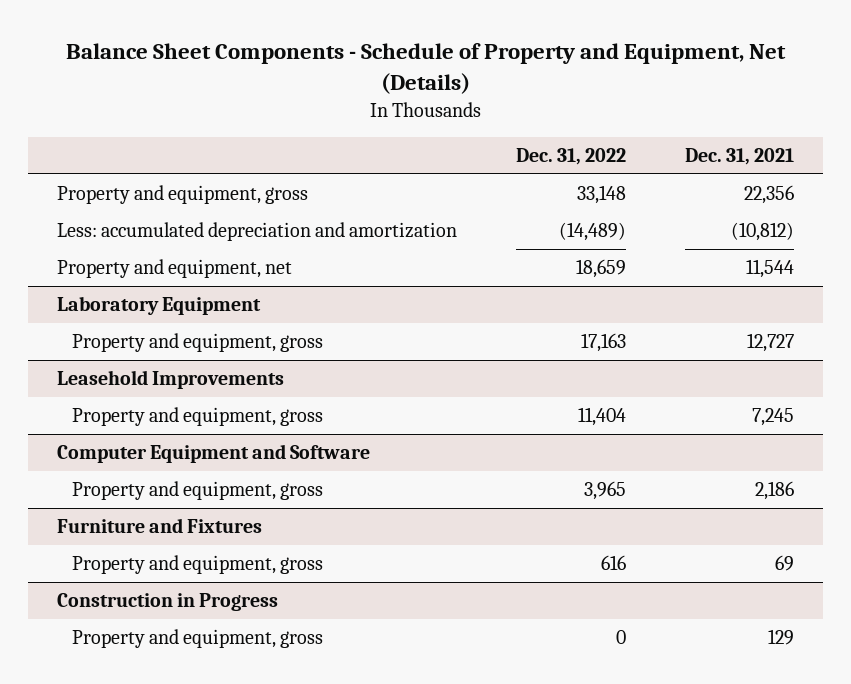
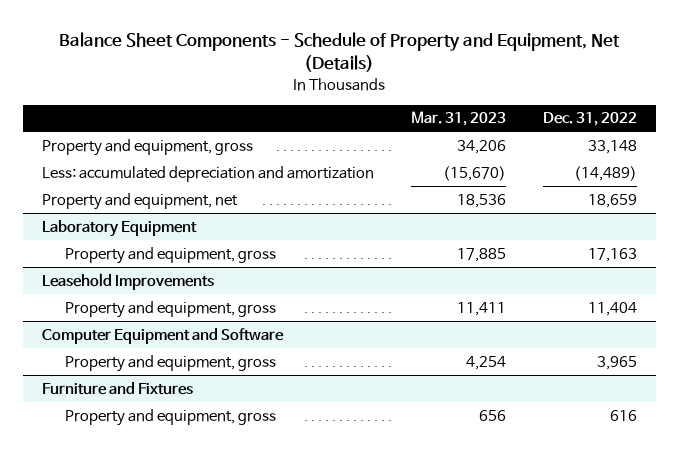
[684,148,794,166] Dec. 31, 2021 -> none
none -> [410,111,506,127] Mar. 31, 2023
[57,593,279,612] Construction in Progress -> none
[72,629,324,649] Property and equipment, gross -> none

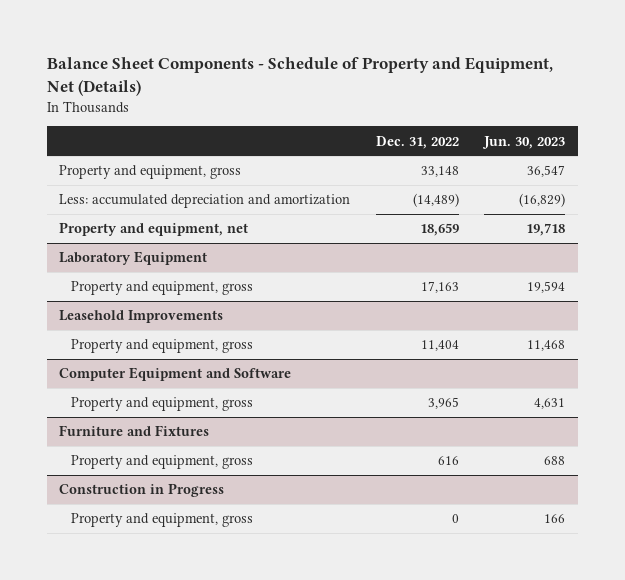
[410,111,506,127] Mar. 31, 2023 -> none
none -> [482,135,566,149] Jun. 30, 2023
none -> [59,483,225,498] Construction in Progress
none -> [70,513,253,528] Property and equipment, gross

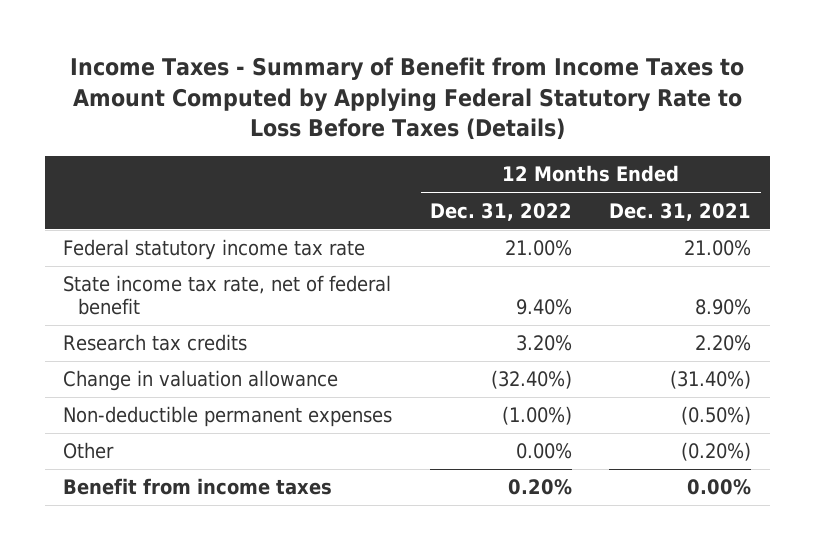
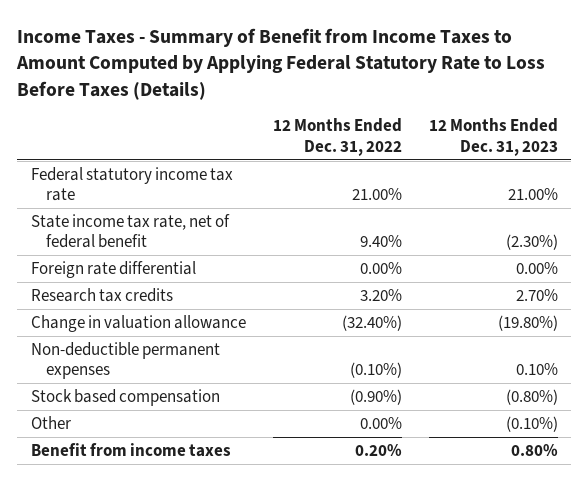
[609,202,752,221] Dec. 31, 2021 -> none
none -> [428,118,558,156] 12 Months Ended Dec. 31, 2023
none -> [30,261,196,279] Foreign rate differential
[501,406,572,426] (1.00%) -> [349,362,402,379] (0.10%)
none -> [30,389,220,407] Stock based compensation

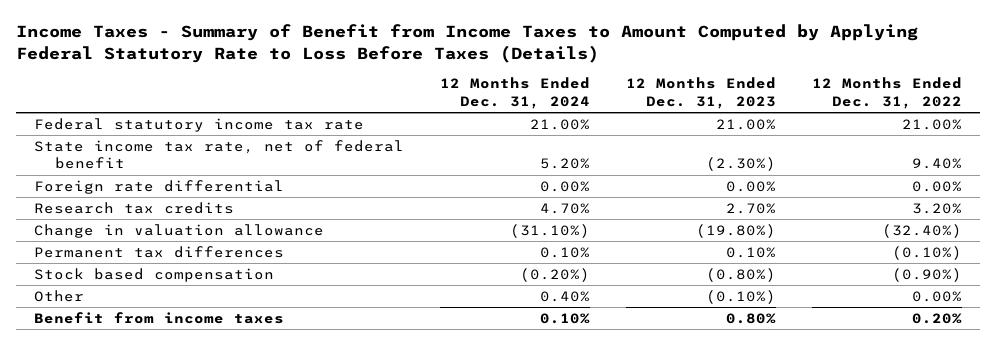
none -> [440,77,591,109] 12 Months Ended Dec. 31, 2024
[30,342,220,380] Non-deductible permanent expenses -> none
none -> [34,245,285,258] Permanent tax differences

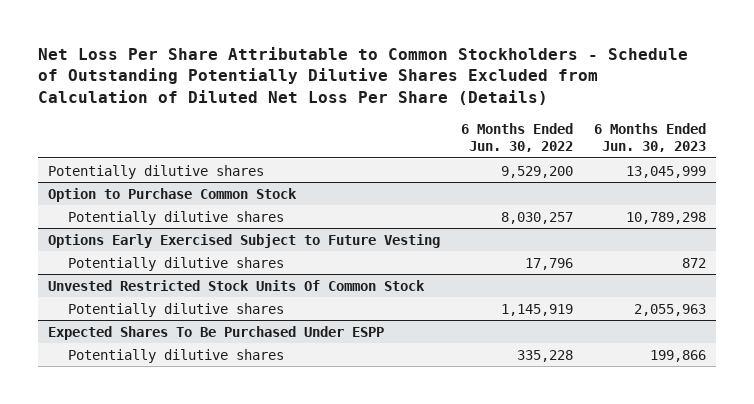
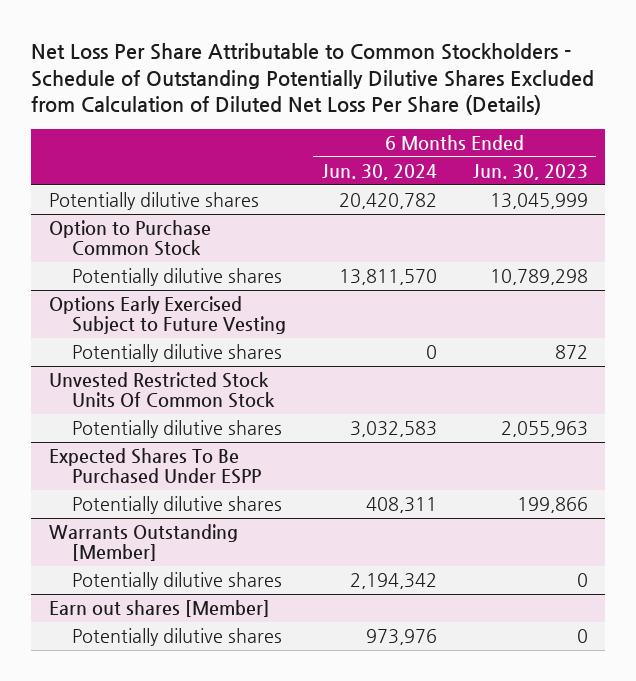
[460,122,573,153] 6 Months Ended Jun. 30, 2022 -> none
none -> [321,163,437,180] Jun. 30, 2024
none -> [48,524,238,562] Warrants Outstanding [Member]
none -> [72,572,283,591] Potentially dilutive shares
none -> [48,600,270,618] Earn out shares [Member]
none -> [72,628,283,647] Potentially dilutive shares

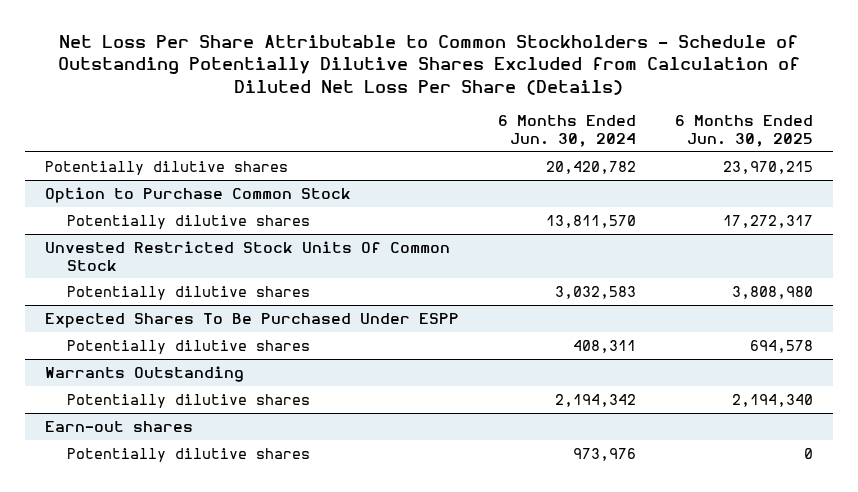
[472,163,588,180] Jun. 30, 2023 -> none
none -> [675,115,814,147] 6 Months Ended Jun. 30, 2025
[48,296,287,335] Options Early Exercised Subject to Future Vesting -> none
[72,344,283,363] Potentially dilutive shares -> none
[48,524,238,562] Warrants Outstanding [Member] -> [44,365,244,382] Warrants Outstanding
[48,600,270,618] Earn out shares [Member] -> [44,420,193,432] Earn-out shares

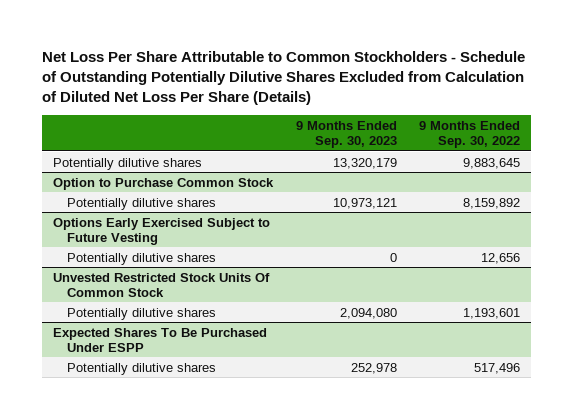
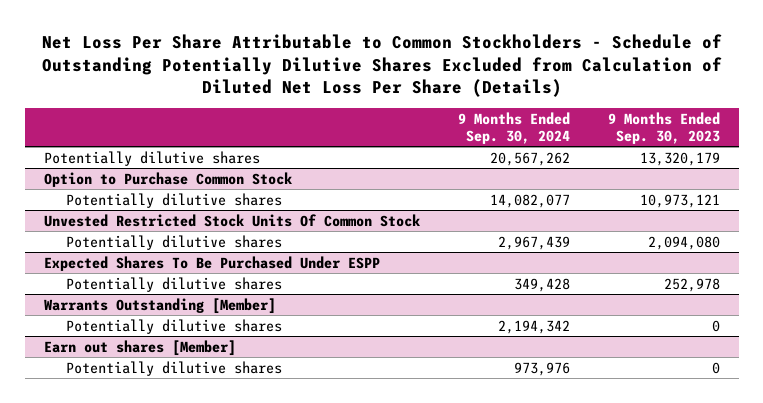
[419,121,521,148] 9 Months Ended Sep. 30, 2022 -> none
none -> [457,111,570,144] 9 Months Ended Sep. 30, 2024
[53,217,271,245] Options Early Exercised Subject to Future Vesting -> none
[67,252,217,265] Potentially dilutive shares -> none
none -> [43,297,276,314] Warrants Outstanding [Member]
none -> [65,318,282,334] Potentially dilutive shares
none -> [43,339,236,356] Earn out shares [Member]
none -> [65,360,282,376] Potentially dilutive shares

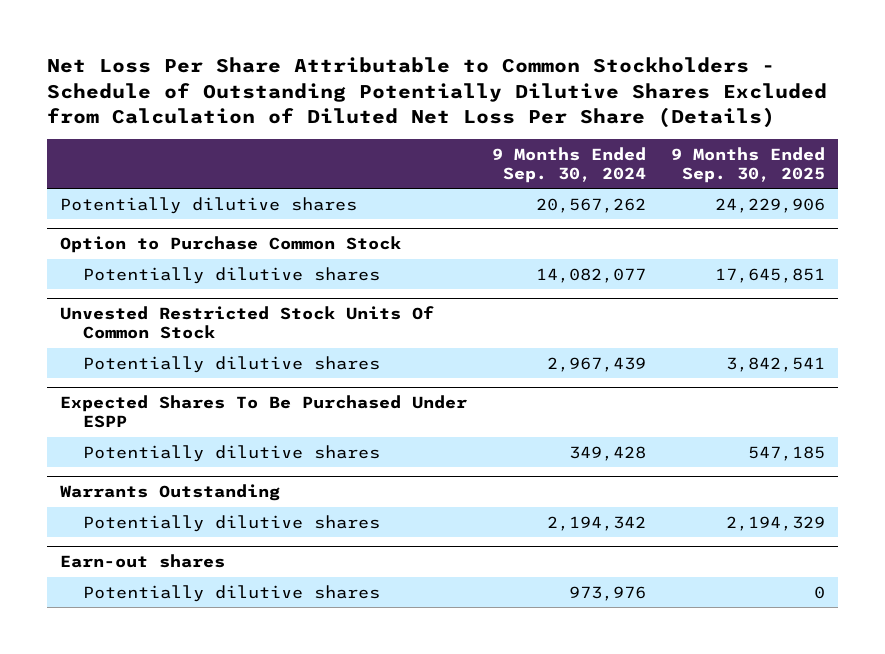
[607,111,720,144] 9 Months Ended Sep. 30, 2023 -> none
none -> [671,146,826,183] 9 Months Ended Sep. 30, 2025
[43,297,276,314] Warrants Outstanding [Member] -> [59,484,280,502] Warrants Outstanding
[43,339,236,356] Earn out shares [Member] -> [59,554,225,569] Earn-out shares

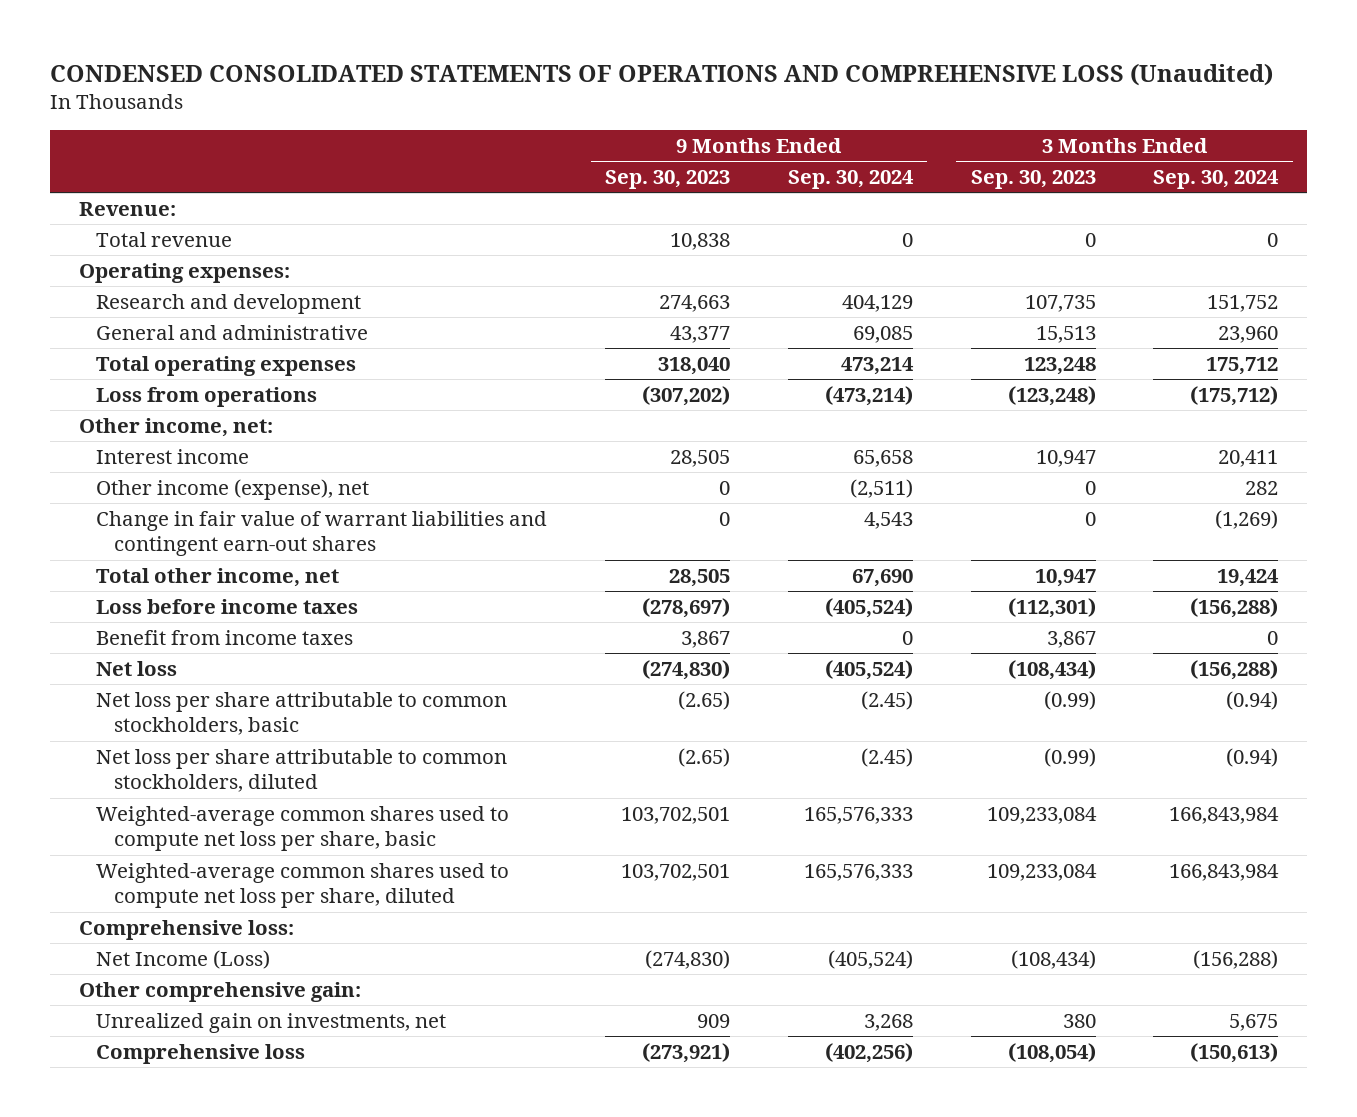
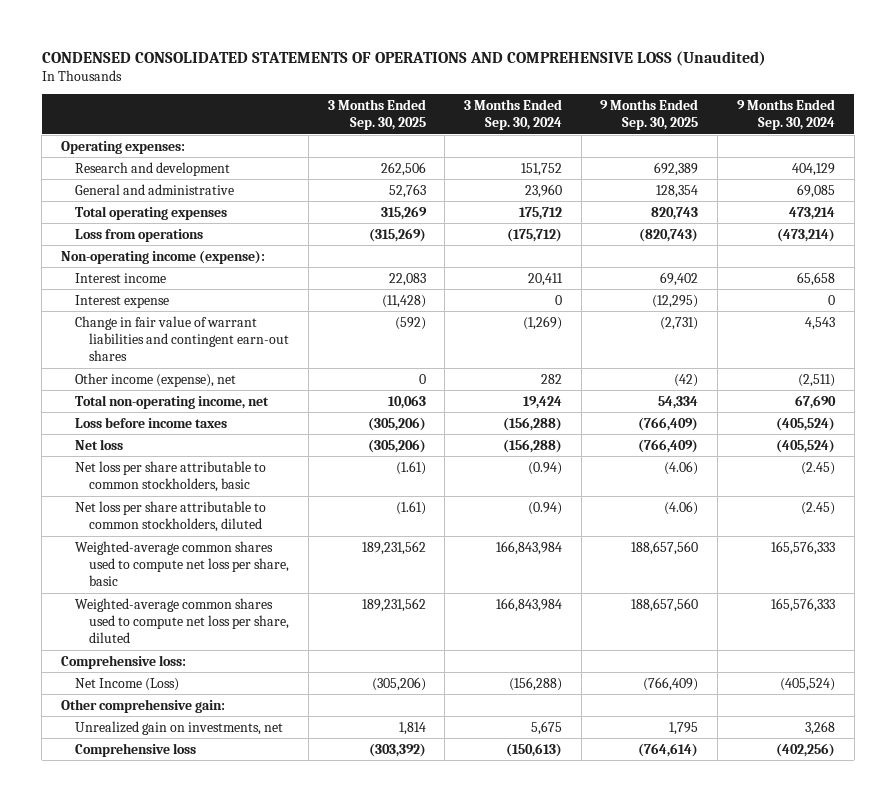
[605,170,731,190] Sep. 30, 2023 -> none
[970,170,1096,190] Sep. 30, 2023 -> none
none -> [327,99,426,131] 3 Months Ended Sep. 30, 2025
none -> [600,99,699,131] 9 Months Ended Sep. 30, 2025
[78,202,176,217] Revenue: -> none
[96,232,233,248] Total revenue -> none
[78,418,273,438] Other income, net: -> [61,249,266,264] Non-operating income (expense):
none -> [75,294,170,308] Interest expense
[96,479,370,501] Other income (expense), net -> [75,372,237,387] Other income (expense), net
[96,568,340,588] Total other income, net -> [75,394,270,409] Total non-operating income, net
[96,630,354,646] Benefit from income taxes -> none

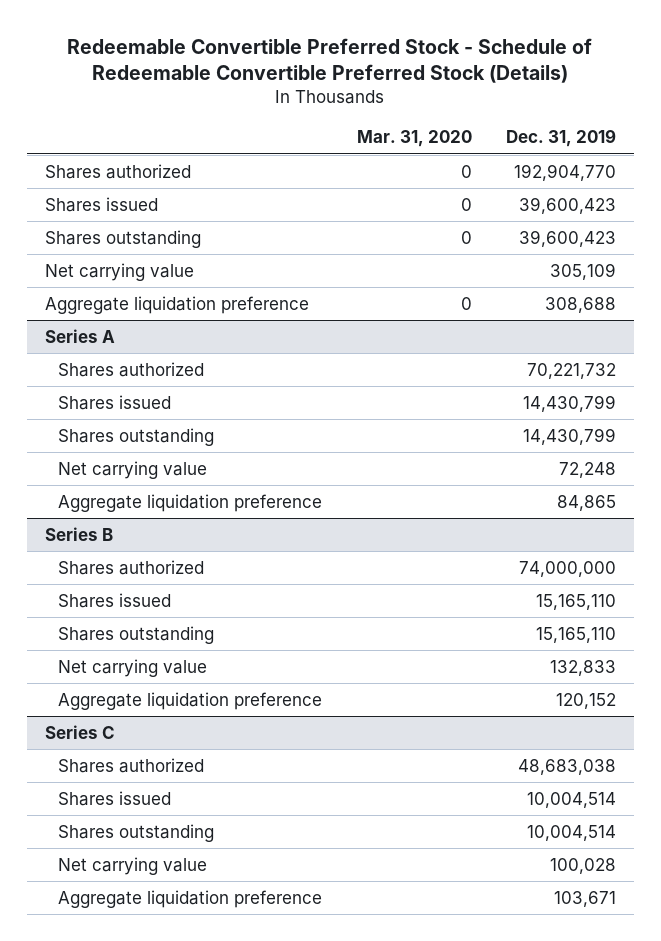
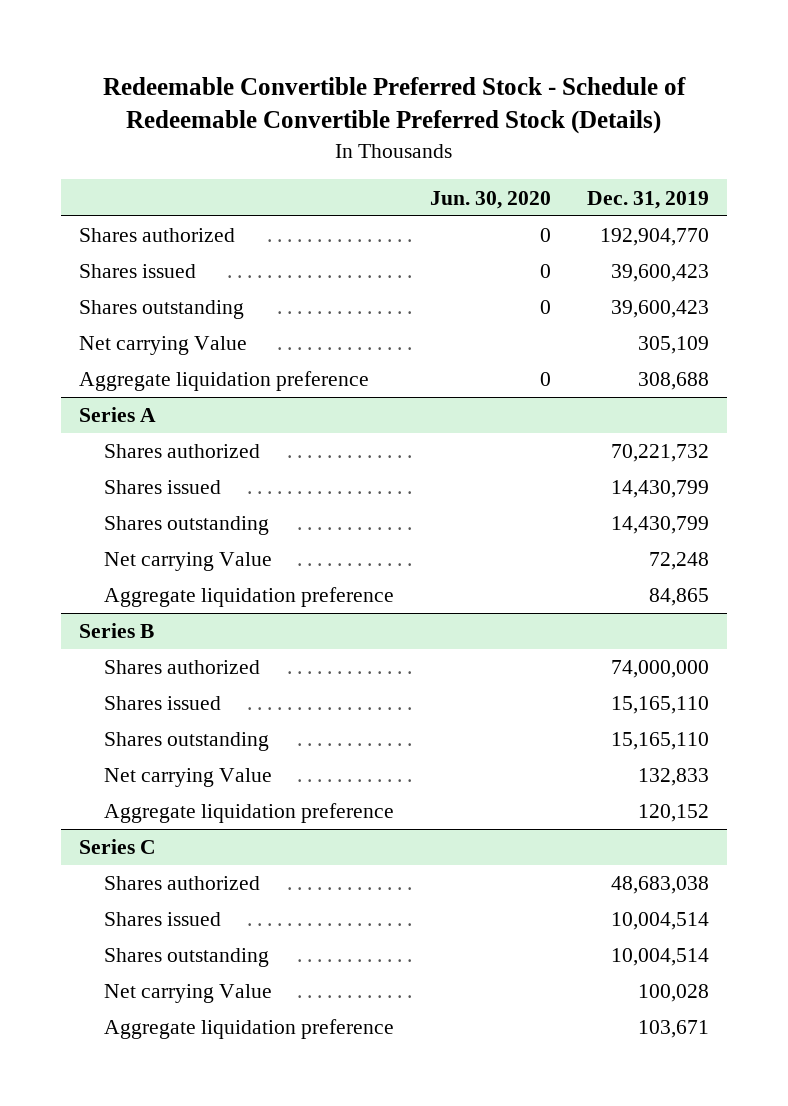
[356,130,472,148] Mar. 31, 2020 -> none
none -> [429,190,551,209] Jun. 30, 2020
[44,262,194,281] Net carrying value -> [79,336,248,356] Net carrying Value
[57,460,207,479] Net carrying value -> [103,552,272,572] Net carrying Value
[57,658,207,677] Net carrying value -> [103,768,272,788] Net carrying Value
[57,856,207,875] Net carrying value -> [103,984,272,1004] Net carrying Value

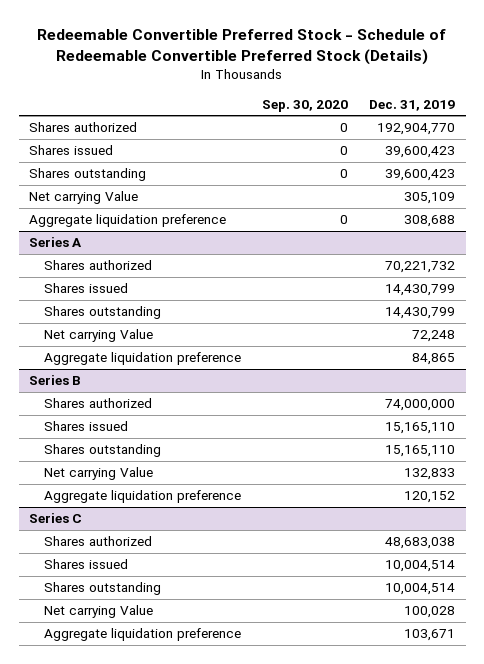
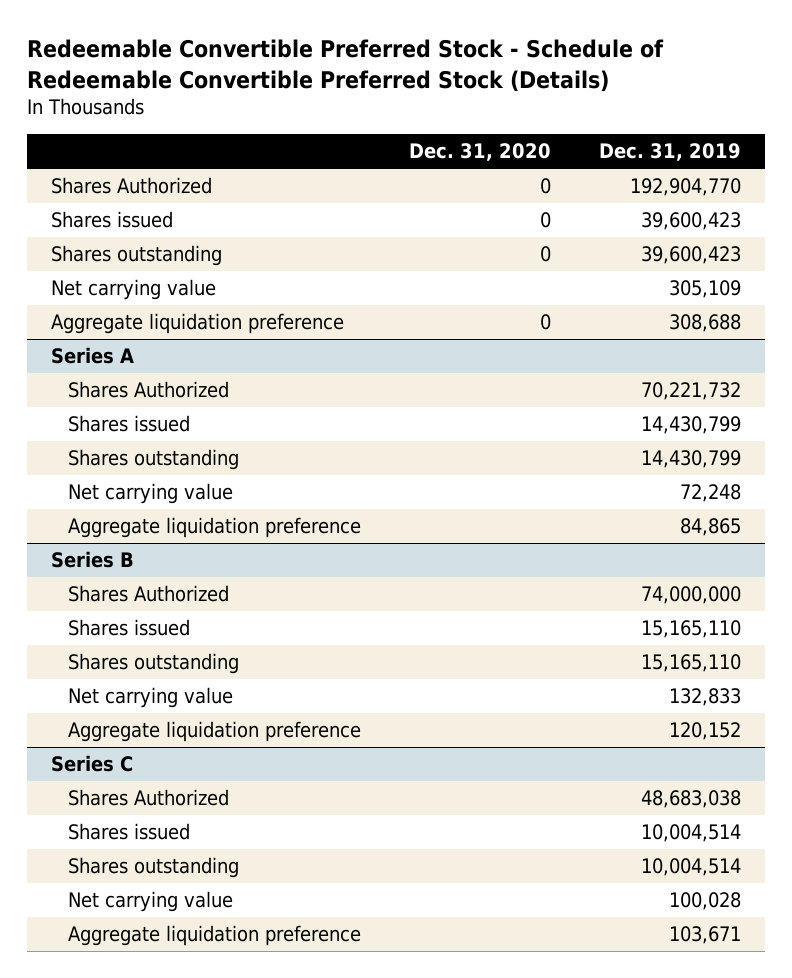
[262,99,349,112] Sep. 30, 2020 -> none
none -> [409,143,552,162] Dec. 31, 2020
[29,122,138,133] Shares authorized -> [50,177,212,195] Shares Authorized
[29,191,139,205] Net carrying Value -> [50,279,216,301] Net carrying value
[44,260,153,271] Shares authorized -> [67,381,229,399] Shares Authorized
[44,329,154,343] Net carrying Value -> [67,483,233,505] Net carrying value
[44,398,153,409] Shares authorized -> [67,585,229,603] Shares Authorized
[44,467,154,481] Net carrying Value -> [67,687,233,709] Net carrying value
[44,536,153,547] Shares authorized -> [67,789,229,807] Shares Authorized
[44,605,154,619] Net carrying Value -> [67,891,233,913] Net carrying value

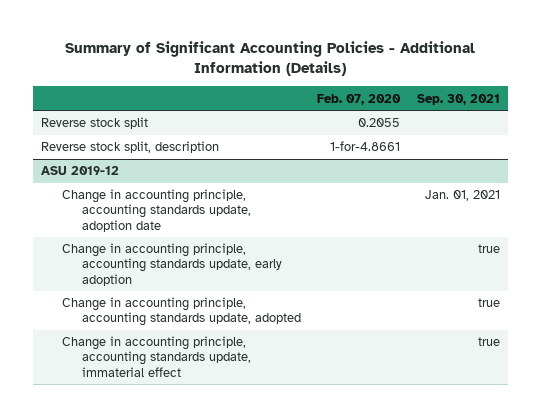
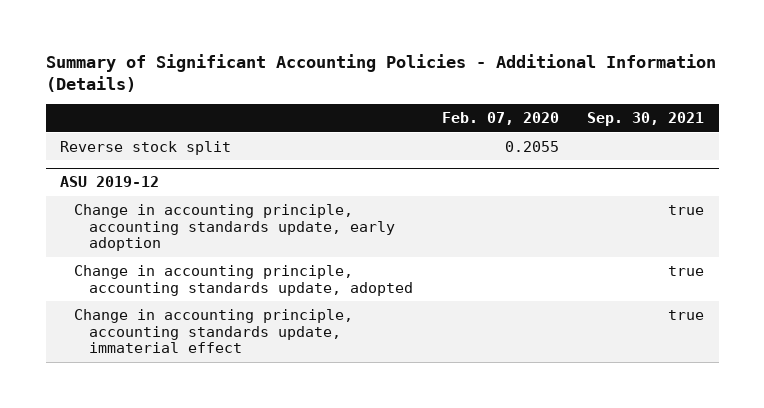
[40,141,219,154] Reverse stock split, description -> none
[61,189,252,232] Change in accounting principle, accounting standards update, adoption date -> none

